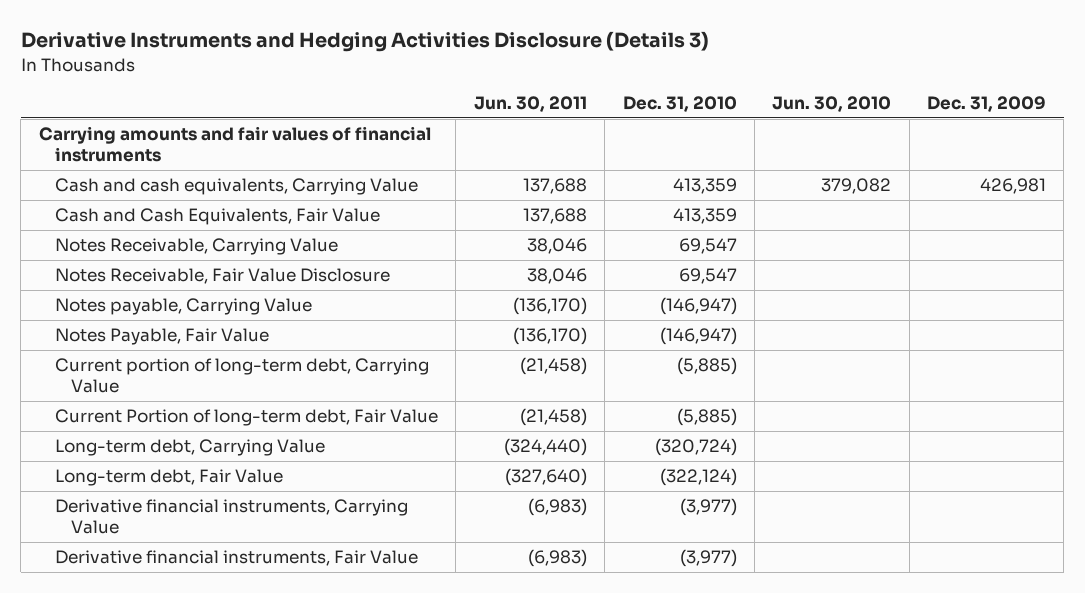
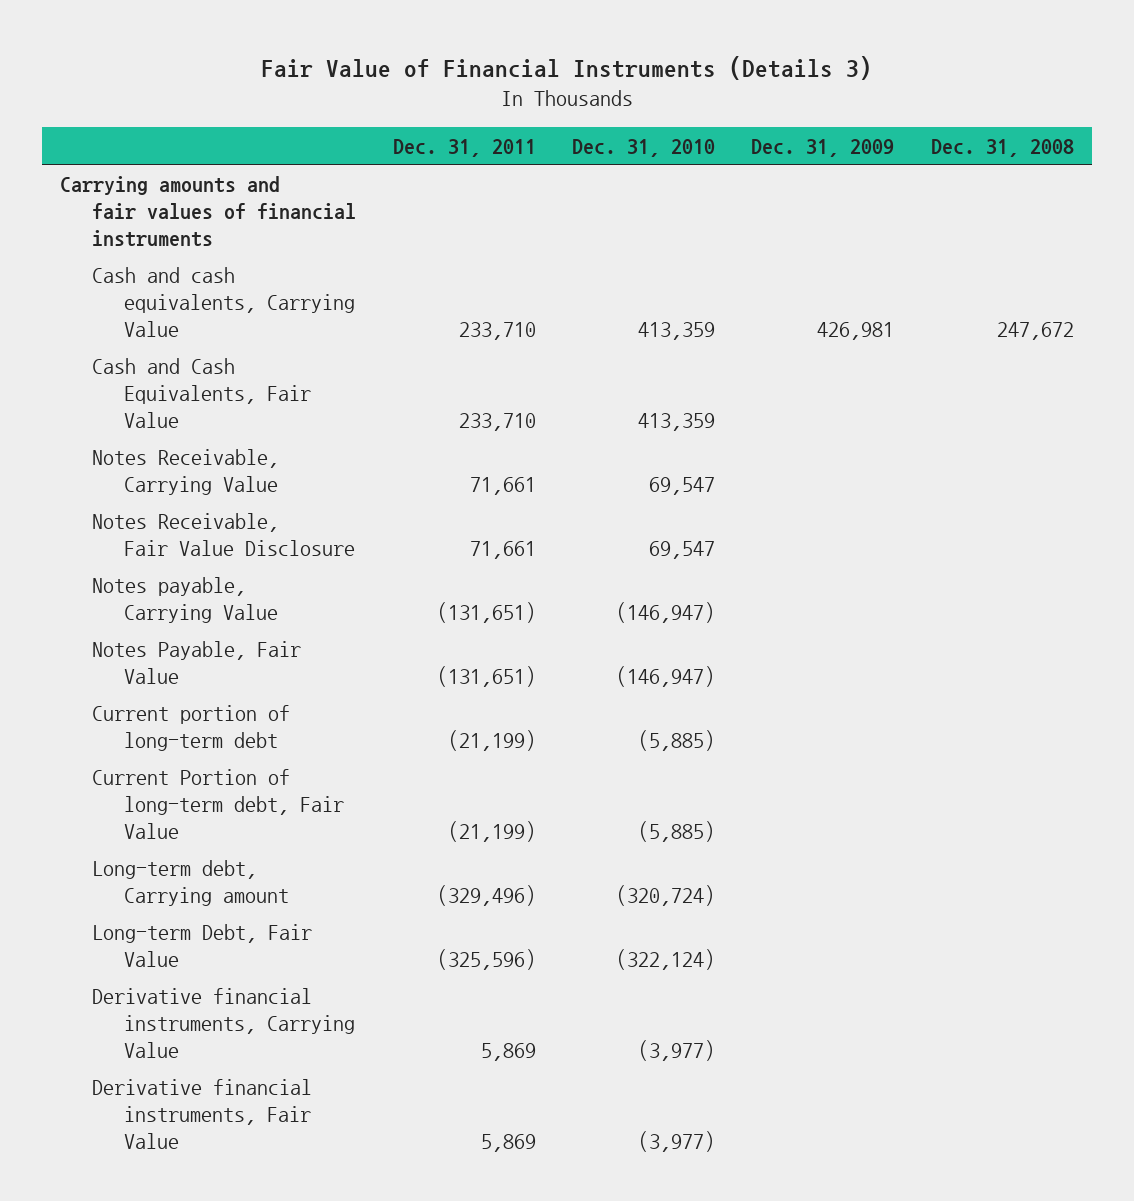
[20,31,709,53] Derivative Instruments and Hedging Activities Disclosure (Details 3) -> [260,55,872,80] Fair Value of Financial Instruments (Details 3)
[473,96,587,113] Jun. 30, 2011 -> none
[772,96,892,113] Jun. 30, 2010 -> none
none -> [392,138,536,157] Dec. 31, 2011
none -> [930,138,1074,157] Dec. 31, 2008
[55,358,430,394] Current portion of long-term debt, Carrying Value -> [92,704,291,751] Current portion of long-term debt
[55,439,326,457] Long-term debt, Carrying Value -> [92,859,290,906] Long-term debt, Carrying amount
[55,469,284,487] Long-term debt, Fair Value -> [92,923,313,967] Long-term Debt, Fair Value

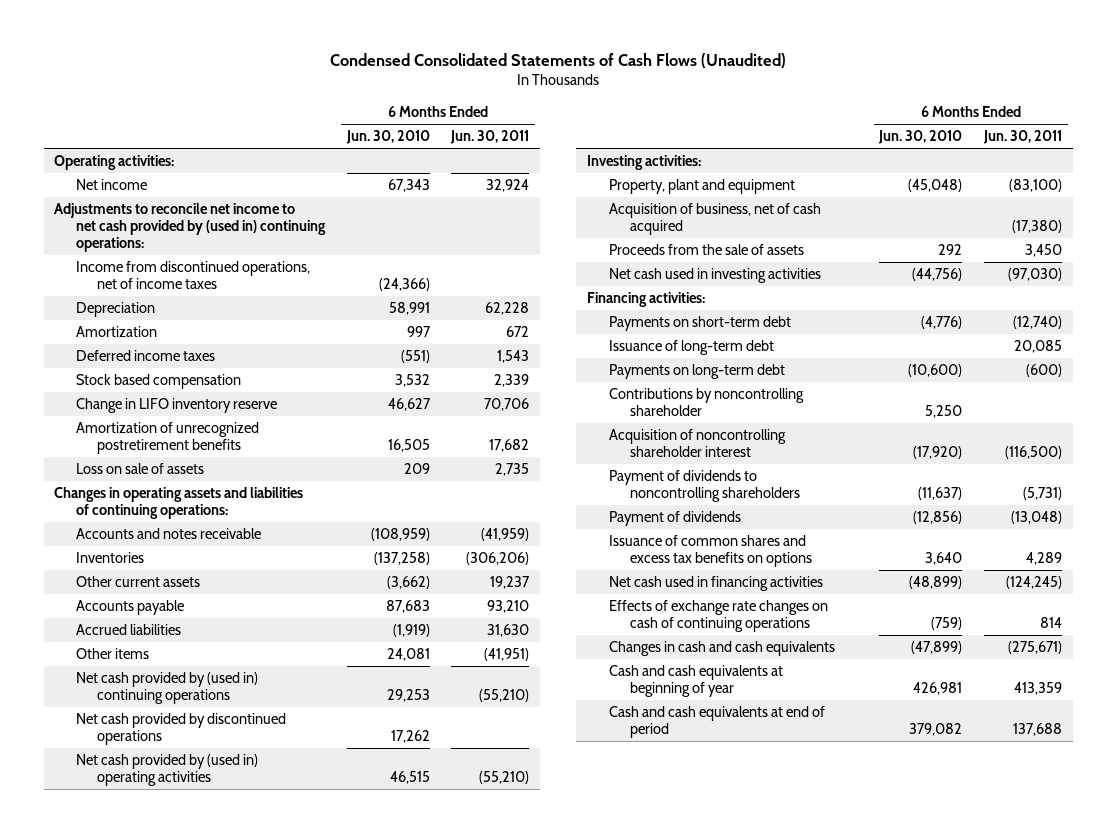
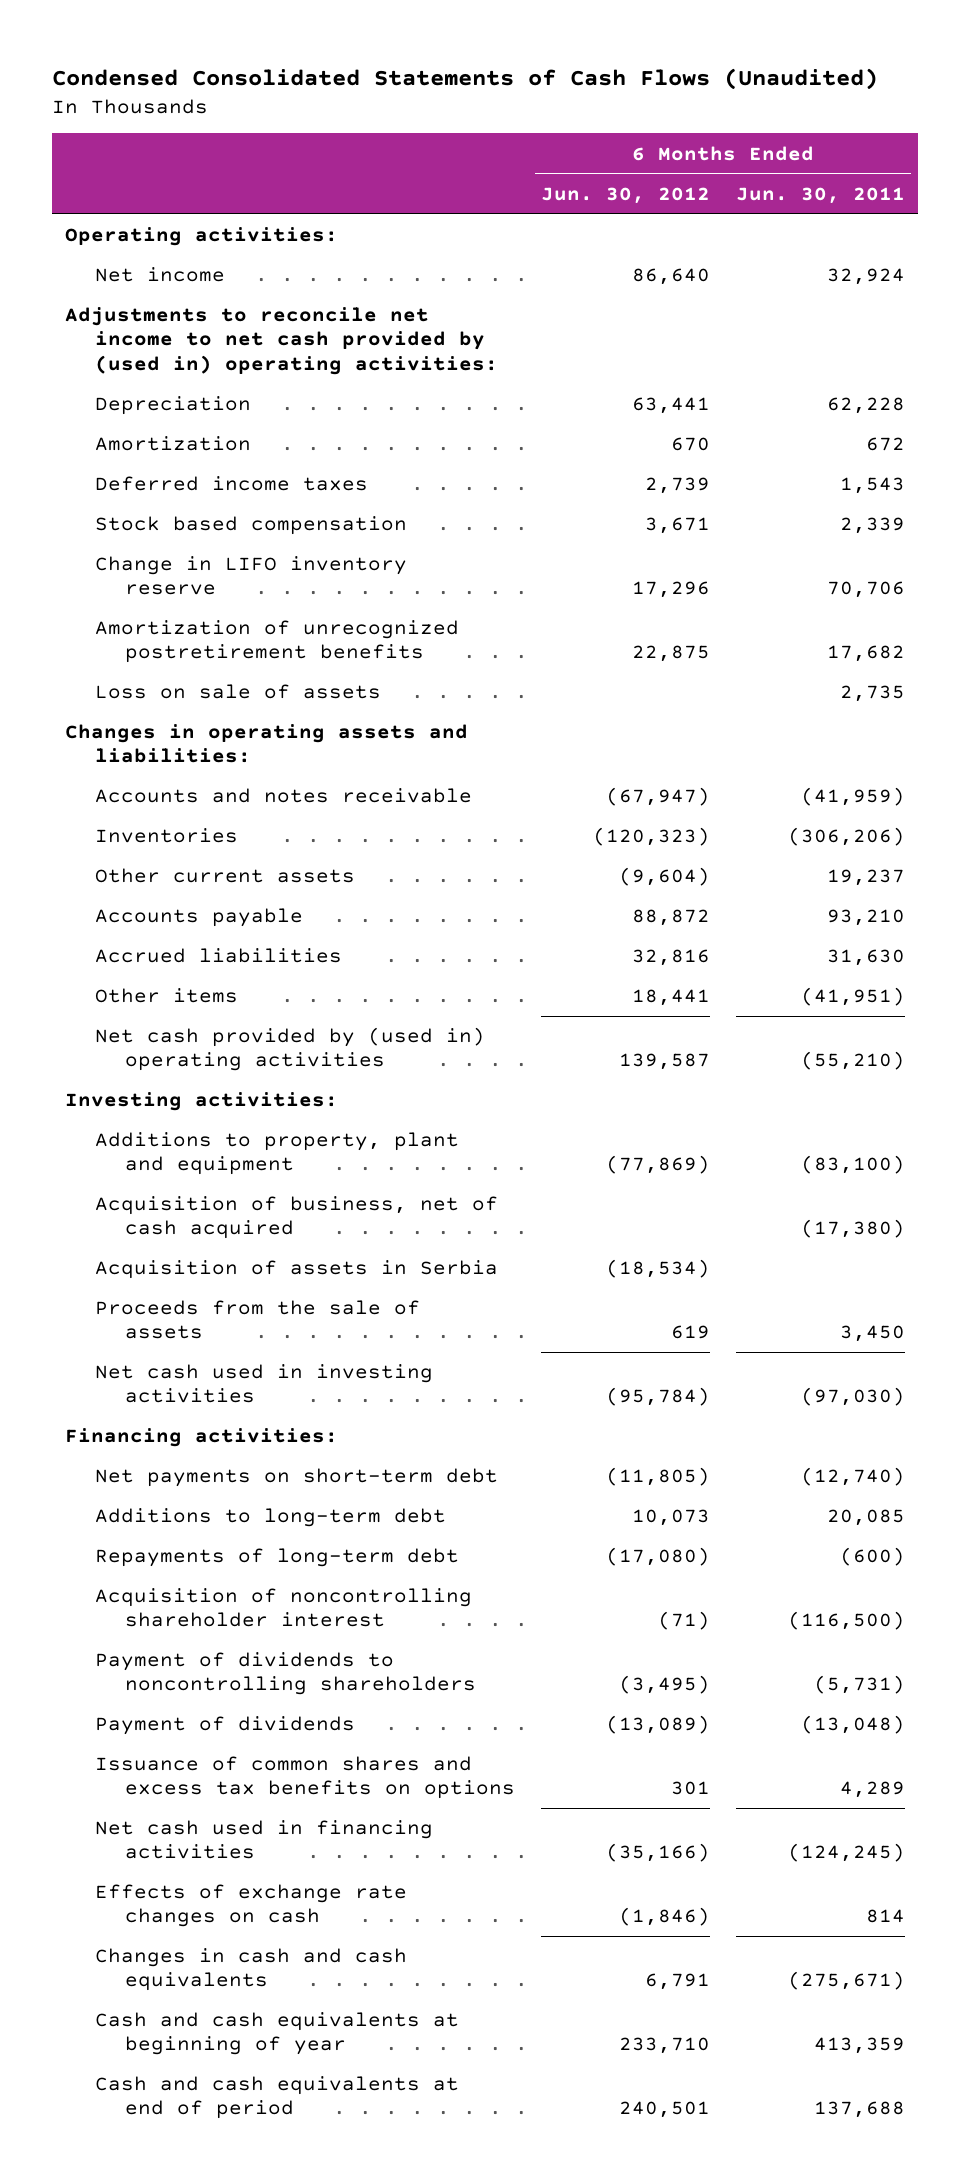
[345,130,430,145] Jun. 30, 2010 -> none
none -> [541,186,711,204] Jun. 30, 2012
[75,261,310,290] Income from discontinued operations, net of income taxes -> none
[54,203,326,253] Adjustments to reconcile net income to net cash provided by (used in) continuing operations: -> [65,307,499,375] Adjustments to reconcile net income to net cash provided by (used in) operating activities:
[54,487,304,520] Changes in operating assets and liabilities of continuing operations: -> [65,724,469,764] Changes in operating assets and liabilities:
[75,672,258,705] Net cash provided by (used in) continuing operations -> none
[75,713,286,746] Net cash provided by discontinued operations -> none
[608,179,795,195] Property, plant and equipment -> [95,1132,460,1176] Additions to property, plant and equipment
none -> [95,1260,499,1280] Acquisition of assets in Serbia
[608,388,804,417] Contributions by noncontrolling shareholder -> none
[608,316,791,332] Payments on short-term debt -> [95,1468,499,1488] Net payments on short-term debt
[608,340,774,356] Issuance of long-term debt -> [95,1508,447,1528] Additions to long-term debt
[608,364,785,380] Payments on long-term debt -> [95,1548,460,1568] Repayments of long-term debt
[608,600,828,633] Effects of exchange rate changes on cash of continuing operations -> [95,1884,408,1928] Effects of exchange rate changes on cash

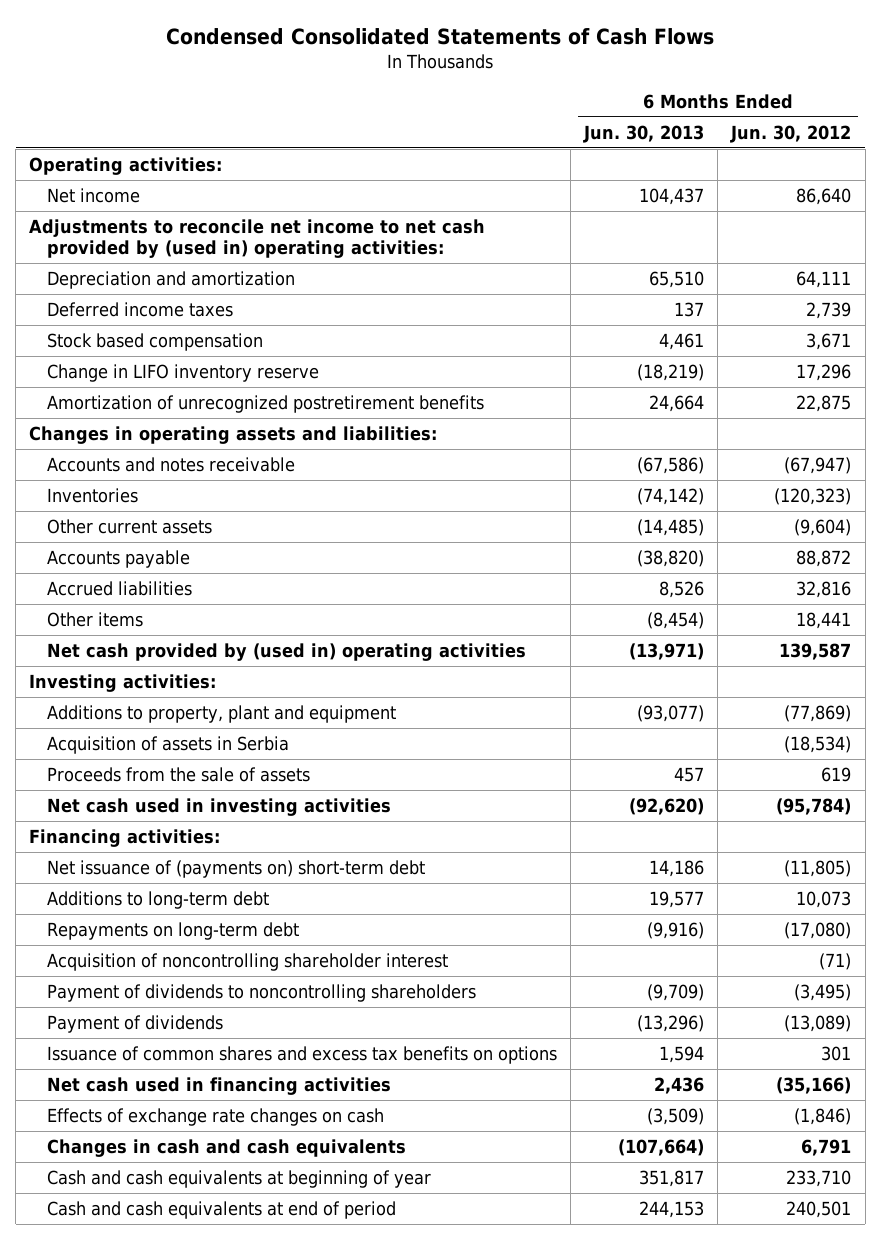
[52,67,879,90] Condensed Consolidated Statements of Cash Flows (Unaudited) -> [166,27,715,45] Condensed Consolidated Statements of Cash Flows
[735,186,905,204] Jun. 30, 2011 -> none
none -> [583,124,705,143] Jun. 30, 2013
[95,396,252,416] Depreciation -> none
[95,436,252,452] Amortization -> none
none -> [47,271,296,290] Depreciation and amortization
[95,684,382,700] Loss on sale of assets -> none
[95,1196,499,1240] Acquisition of business, net of cash acquired -> none
[95,1468,499,1488] Net payments on short-term debt -> [47,860,426,879] Net issuance of (payments on) short-term debt
[95,1548,460,1568] Repayments of long-term debt -> [47,922,300,941] Repayments on long-term debt

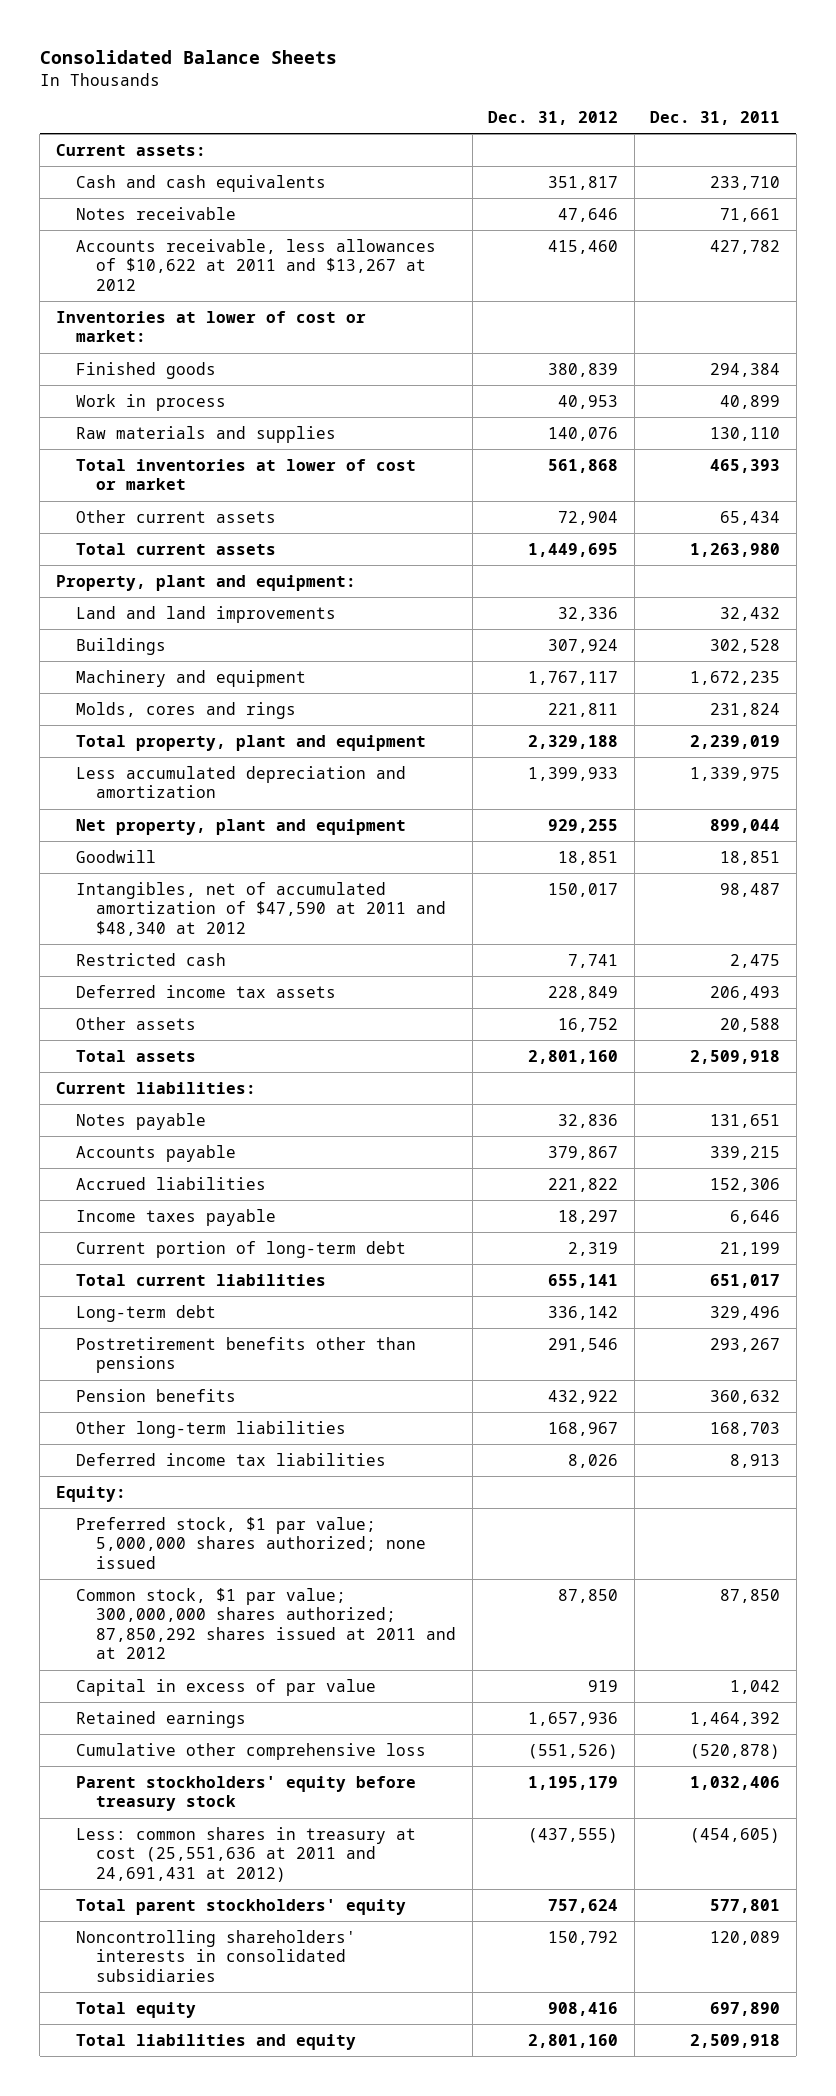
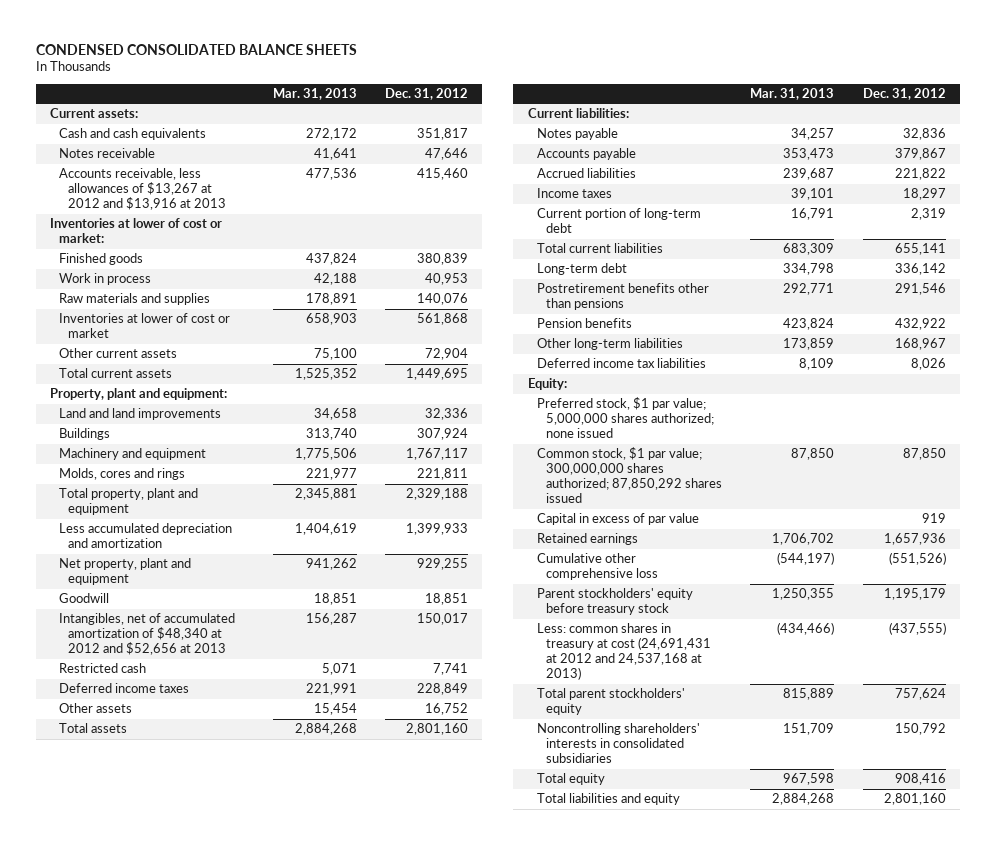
[39,50,337,65] Consolidated Balance Sheets -> [35,43,357,55] CONDENSED CONSOLIDATED BALANCE SHEETS
[650,111,781,126] Dec. 31, 2011 -> none
none -> [272,87,357,100] Mar. 31, 2013
[75,238,436,291] Accounts receivable, less allowances of $10,622 at 2011 and $13,267 at 2012 -> [59,168,227,211] Accounts receivable, less allowances of $13,267 at 2012 and $13,916 at 2013
[75,458,416,491] Total inventories at lower of cost or market -> [59,313,231,339] Inventories at lower of cost or market
[75,881,447,936] Intangibles, net of accumulated amortization of $47,590 at 2011 and $48,340 at 2012 -> [59,613,236,656] Intangibles, net of accumulated amortization of $48,340 at 2012 and $52,656 at 2013
[75,984,336,998] Deferred income tax assets -> [59,683,190,694] Deferred income taxes
[75,1208,276,1226] Income taxes payable -> [536,188,612,199] Income taxes
[75,1587,457,1660] Common stock, $1 par value; 300,000,000 shares authorized; 87,850,292 shares issued at 2011 and at 2012 -> [536,447,722,504] Common stock, $1 par value; 300,000,000 shares authorized; 87,850,292 shares issued
[75,1826,416,1882] Less: common shares in treasury at cost (25,551,636 at 2011 and 24,691,431 at 2012) -> [536,623,711,681] Less: common shares in treasury at cost (24,691,431 at 2012 and 24,537,168 at 2013)

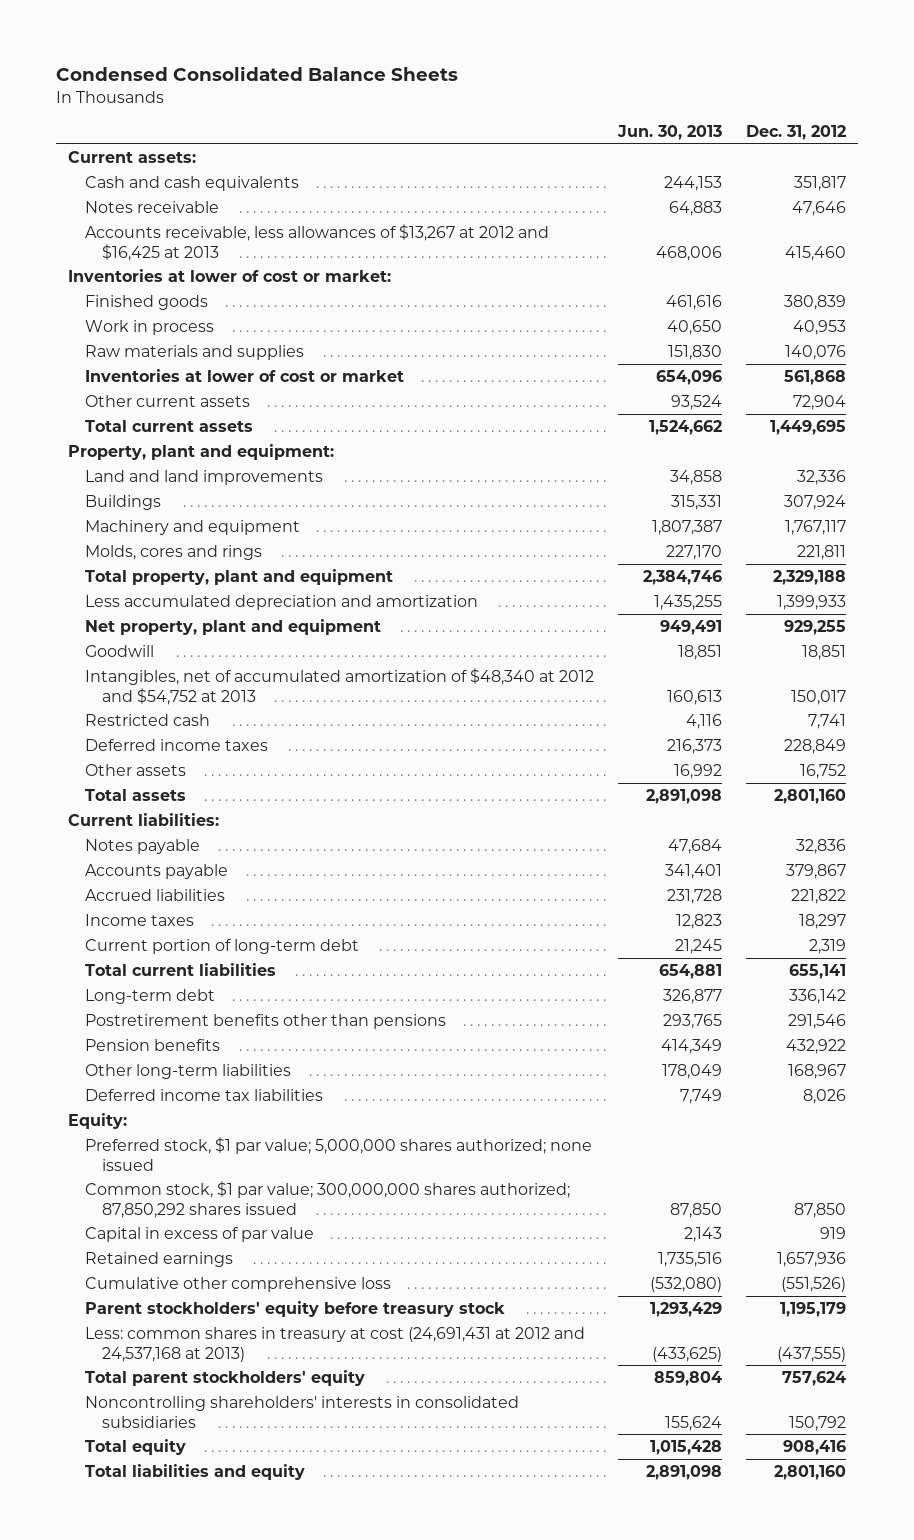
[35,43,357,55] CONDENSED CONSOLIDATED BALANCE SHEETS -> [55,65,458,81] Condensed Consolidated Balance Sheets
[272,87,357,100] Mar. 31, 2013 -> none
none -> [617,124,723,140] Jun. 30, 2013
[59,168,227,211] Accounts receivable, less allowances of $13,267 at 2012 and $13,916 at 2013 -> [84,224,549,261] Accounts receivable, less allowances of $13,267 at 2012 and $16,425 at 2013
[59,613,236,656] Intangibles, net of accumulated amortization of $48,340 at 2012 and $52,656 at 2013 -> [84,668,594,705] Intangibles, net of accumulated amortization of $48,340 at 2012 and $54,752 at 2013

